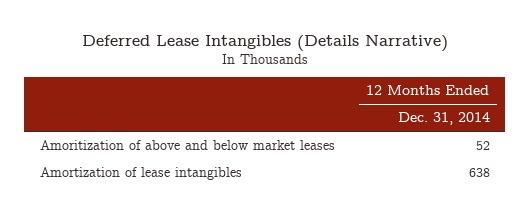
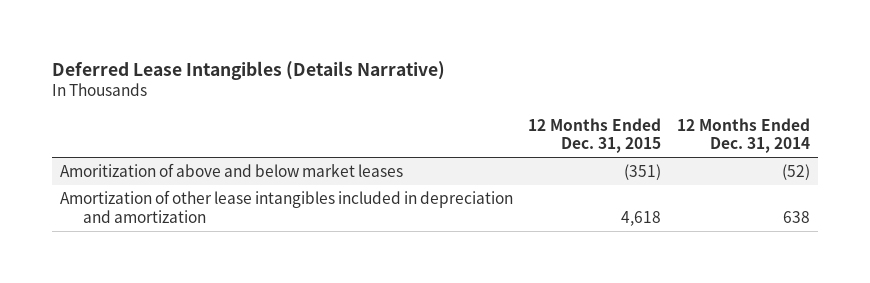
none -> [528,117,662,154] 12 Months Ended Dec. 31, 2015
[475,141,490,151] 52 -> [781,164,810,181] (52)
[40,167,243,181] Amortization of lease intangibles -> [59,190,513,223] Amortization of other lease intangibles included in depreciation and amortization

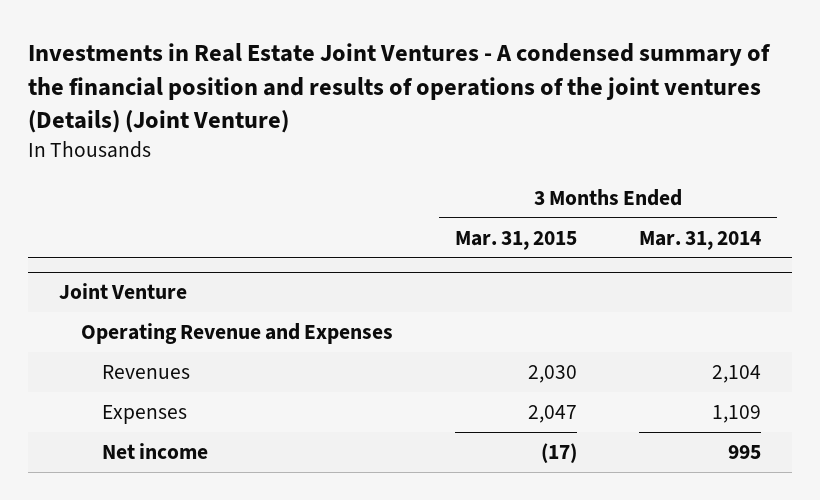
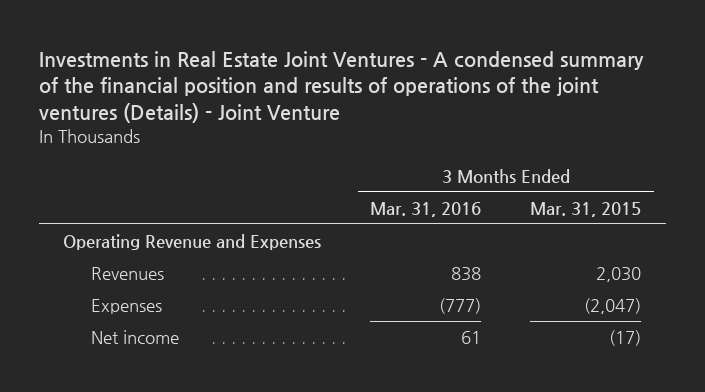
[28,43,772,133] Investments in Real Estate Joint Ventures - A condensed summary of the financial position and results of operations of the joint ventures (Details) (Joint Venture) -> [38,50,644,124] Investments in Real Estate Joint Ventures - A condensed summary of the financial position and results of operations of the joint ventures (Details) - Joint Venture
[639,230,762,250] Mar. 31, 2014 -> none
none -> [370,201,482,217] Mar. 31, 2016
[59,283,188,300] Joint Venture -> none
[527,404,577,423] 2,047 -> [584,298,642,315] (2,047)

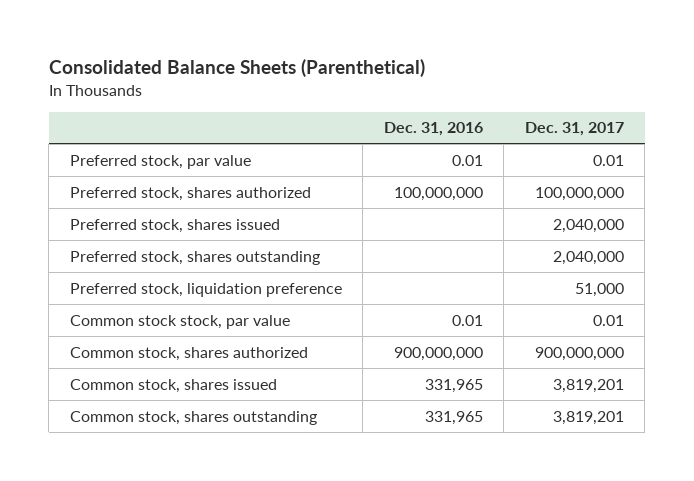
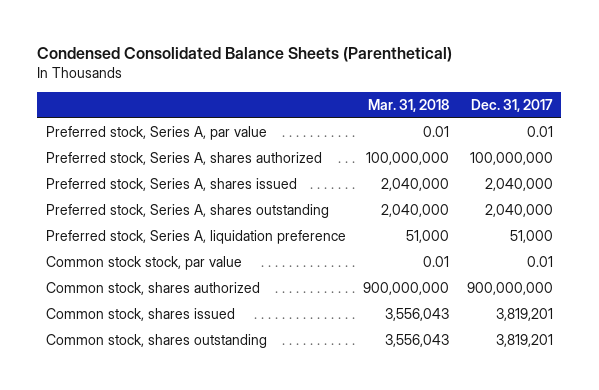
[48,58,425,77] Consolidated Balance Sheets (Parenthetical) -> [37,47,453,63] Condensed Consolidated Balance Sheets (Parenthetical)
[383,122,483,137] Dec. 31, 2016 -> none
none -> [368,99,450,113] Mar. 31, 2018
[69,154,251,169] Preferred stock, par value -> [46,126,268,141] Preferred stock, Series A, par value
[69,186,311,201] Preferred stock, shares authorized -> [46,152,323,166] Preferred stock, Series A, shares authorized
[69,218,280,233] Preferred stock, shares issued -> [46,178,298,192] Preferred stock, Series A, shares issued
[69,250,320,265] Preferred stock, shares outstanding -> [46,204,330,219] Preferred stock, Series A, shares outstanding
[69,282,342,297] Preferred stock, liquidation preference -> [46,230,347,245] Preferred stock, Series A, liquidation preference

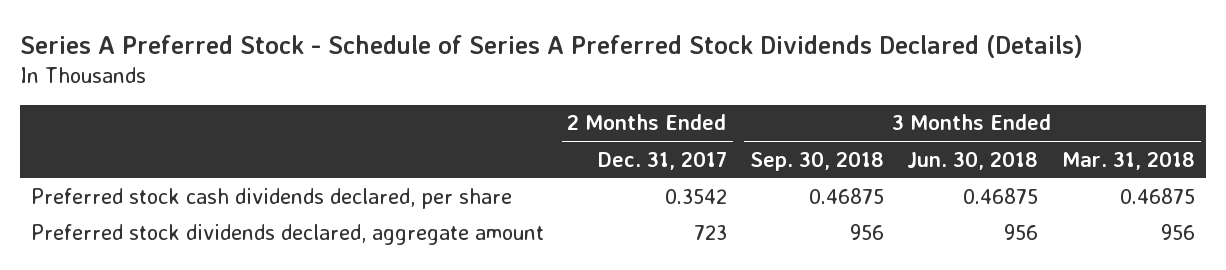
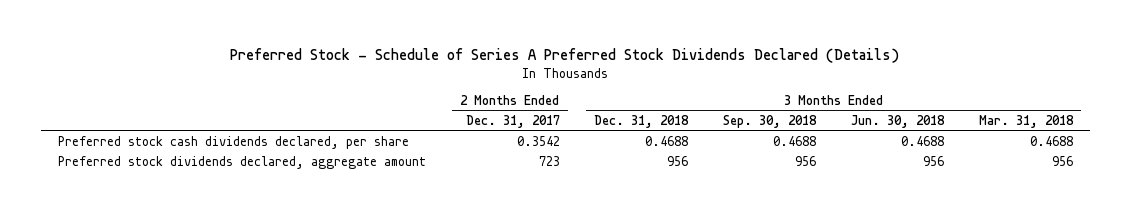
[19,34,1083,58] Series A Preferred Stock - Schedule of Series A Preferred Stock Dividends Declared (Details) -> [230,48,900,64] Preferred Stock - Schedule of Series A Preferred Stock Dividends Declared (Details)
none -> [594,115,690,129] Dec. 31, 2018
[809,187,885,204] 0.46875 -> [773,136,817,147] 0.4688
[963,187,1039,204] 0.46875 -> [901,136,945,147] 0.4688
[1119,187,1195,204] 0.46875 -> [1029,136,1073,147] 0.4688

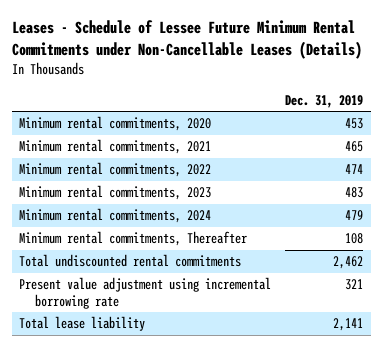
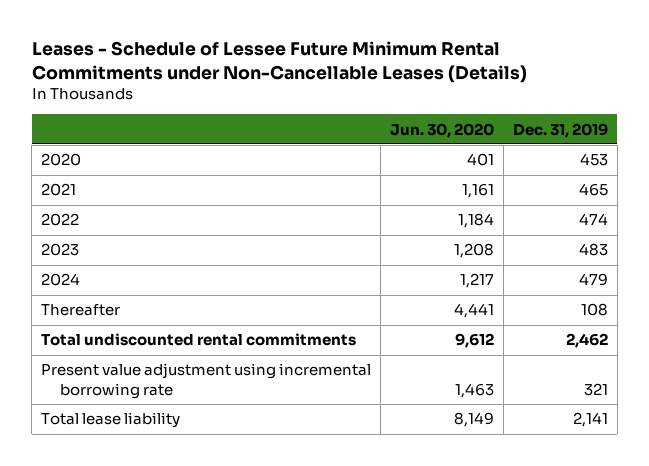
none -> [389,122,494,138] Jun. 30, 2020
[18,116,211,132] Minimum rental commitments, 2020 -> [41,153,82,167] 2020
[18,139,211,155] Minimum rental commitments, 2021 -> [41,183,77,197] 2021
[18,162,211,178] Minimum rental commitments, 2022 -> [41,213,80,227] 2022
[18,185,211,201] Minimum rental commitments, 2023 -> [41,243,80,257] 2023
[18,208,211,224] Minimum rental commitments, 2024 -> [41,273,81,287] 2024
[18,231,247,247] Minimum rental commitments, Thereafter -> [41,304,121,317] Thereafter

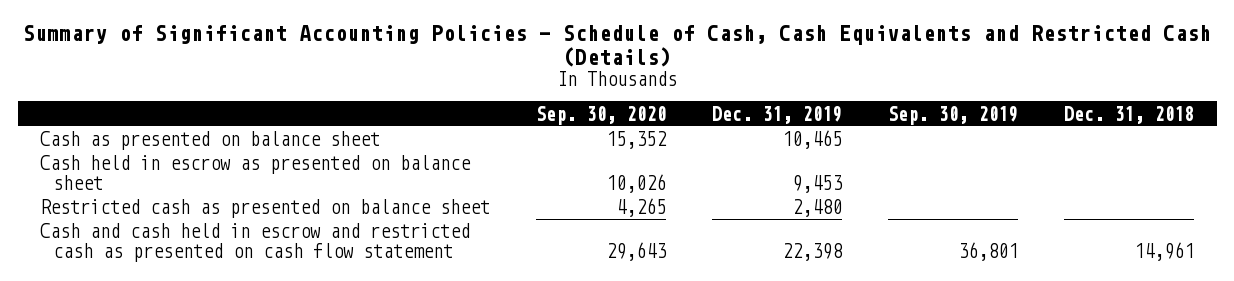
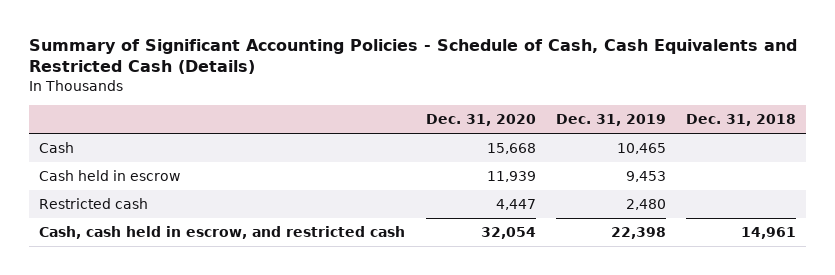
[536,105,667,125] Sep. 30, 2020 -> none
[887,105,1018,125] Sep. 30, 2019 -> none
none -> [425,114,536,127] Dec. 31, 2020
[40,131,381,151] Cash as presented on balance sheet -> [39,142,75,154] Cash
[40,155,472,190] Cash held in escrow as presented on balance sheet -> [39,170,181,182] Cash held in escrow
[40,199,491,219] Restricted cash as presented on balance sheet -> [39,198,149,210] Restricted cash
[40,223,471,262] Cash and cash held in escrow and restricted cash as presented on cash flow statement -> [39,226,406,240] Cash, cash held in escrow, and restricted cash

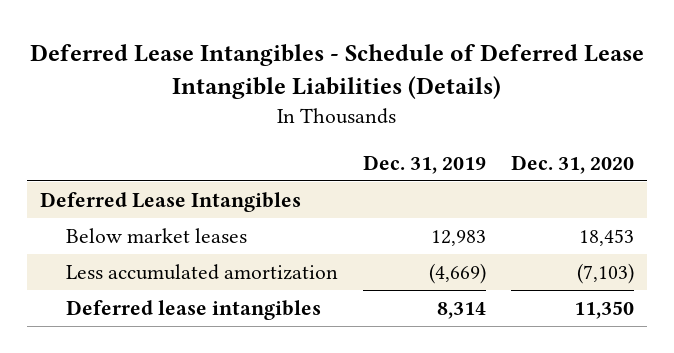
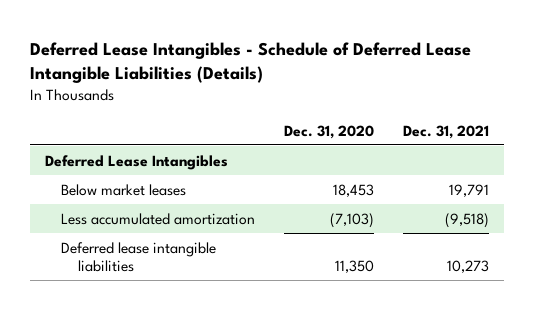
[363,154,487,174] Dec. 31, 2019 -> none
none -> [403,124,490,139] Dec. 31, 2021
[66,300,322,321] Deferred lease intangibles -> [61,241,217,272] Deferred lease intangible liabilities

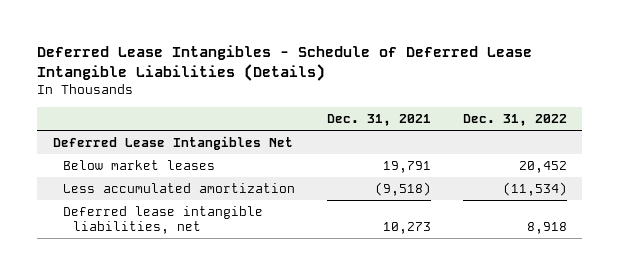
[284,124,375,139] Dec. 31, 2020 -> none
none -> [462,114,567,127] Dec. 31, 2022
[44,154,228,170] Deferred Lease Intangibles -> [52,136,293,151] Deferred Lease Intangibles Net
[61,241,217,272] Deferred lease intangible liabilities -> [62,206,263,235] Deferred lease intangible liabilities, net

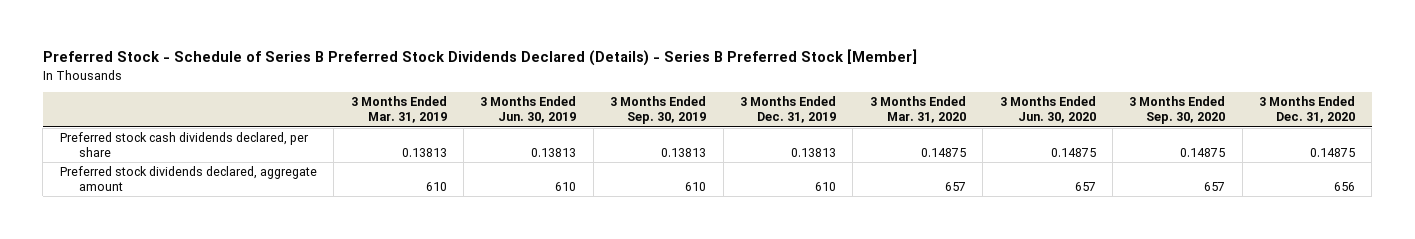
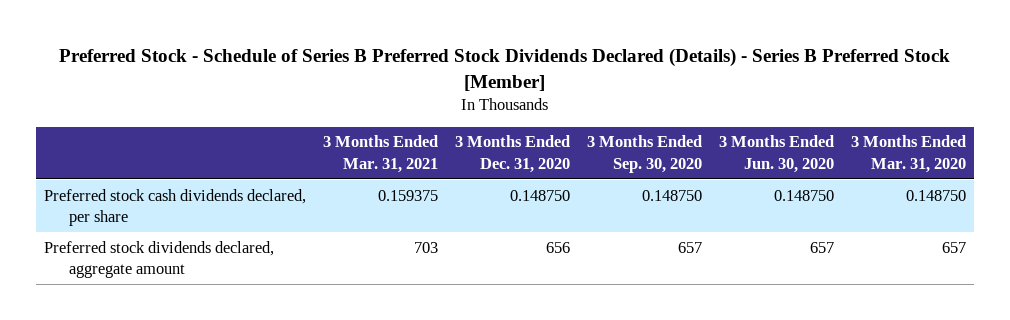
[350,96,447,124] 3 Months Ended Mar. 31, 2019 -> none
[480,96,577,124] 3 Months Ended Jun. 30, 2019 -> none
[610,96,707,125] 3 Months Ended Sep. 30, 2019 -> none
[739,96,836,124] 3 Months Ended Dec. 31, 2019 -> none
none -> [323,135,439,173] 3 Months Ended Mar. 31, 2021
[920,148,966,158] 0.14875 -> [905,189,966,201] 0.148750
[1050,148,1096,158] 0.14875 -> [773,189,834,201] 0.148750
[1180,148,1226,158] 0.14875 -> [642,189,703,201] 0.148750
[1310,148,1356,158] 0.14875 -> [510,189,571,201] 0.148750

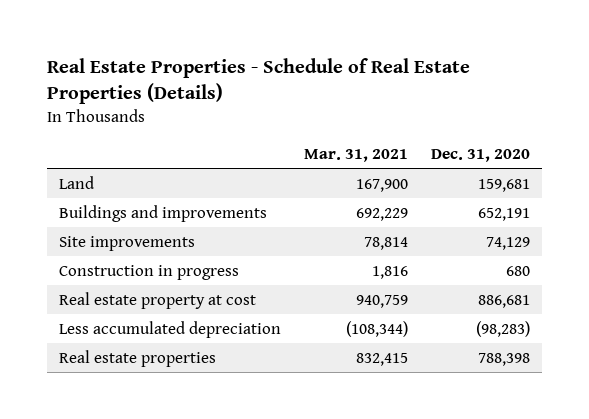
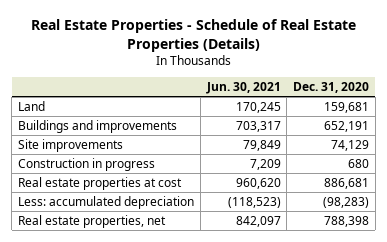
[303,148,408,162] Mar. 31, 2021 -> none
none -> [205,82,281,95] Jun. 30, 2021
[58,291,256,309] Real estate property at cost -> [18,176,183,190] Real estate properties at cost
[58,320,281,338] Less accumulated depreciation -> [18,195,195,209] Less: accumulated depreciation
[58,349,216,367] Real estate properties -> [18,214,167,228] Real estate properties, net

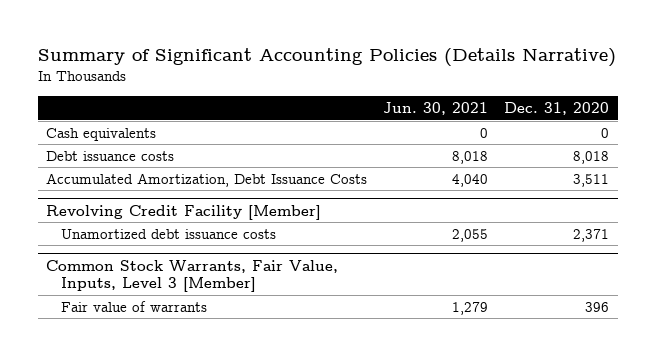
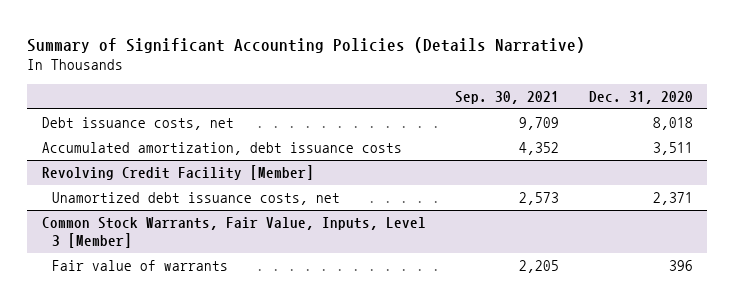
[383,102,489,116] Jun. 30, 2021 -> none
none -> [455,90,560,104] Sep. 30, 2021
[45,127,156,141] Cash equivalents -> none
[45,150,174,161] Debt issuance costs -> [41,117,234,131] Debt issuance costs, net
[45,172,367,187] Accumulated Amortization, Debt Issuance Costs -> [41,142,402,156] Accumulated amortization, debt issuance costs
[60,228,276,239] Unamortized debt issuance costs -> [52,192,341,206] Unamortized debt issuance costs, net

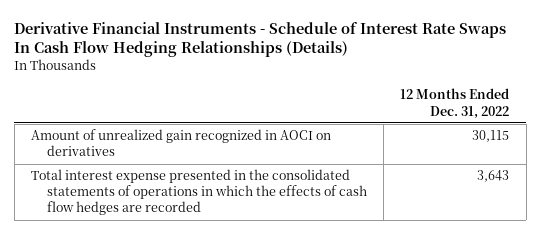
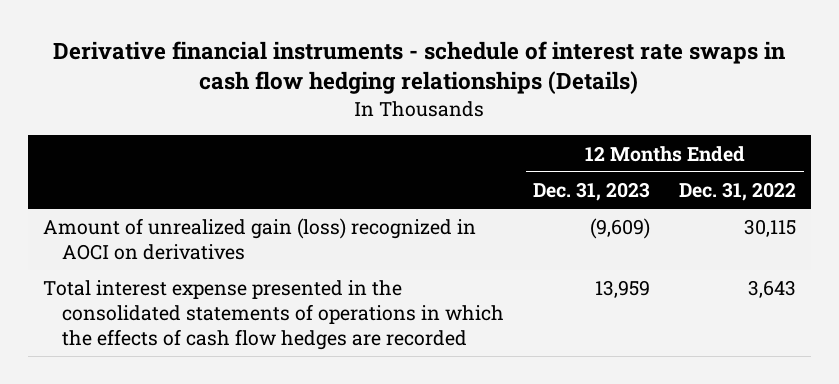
[14,21,507,58] Derivative Financial Instruments - Schedule of Interest Rate Swaps In Cash Flow Hedging Relationships (Details) -> [53,40,786,95] Derivative financial instruments - schedule of interest rate swaps in cash flow hedging relationships (Details)
none -> [532,182,650,202] Dec. 31, 2023
[31,129,332,157] Amount of unrealized gain recognized in AOCI on derivatives -> [42,218,476,261] Amount of unrealized gain (loss) recognized in AOCI on derivatives

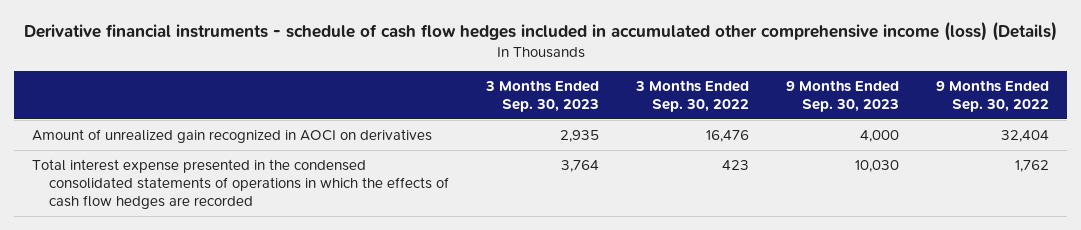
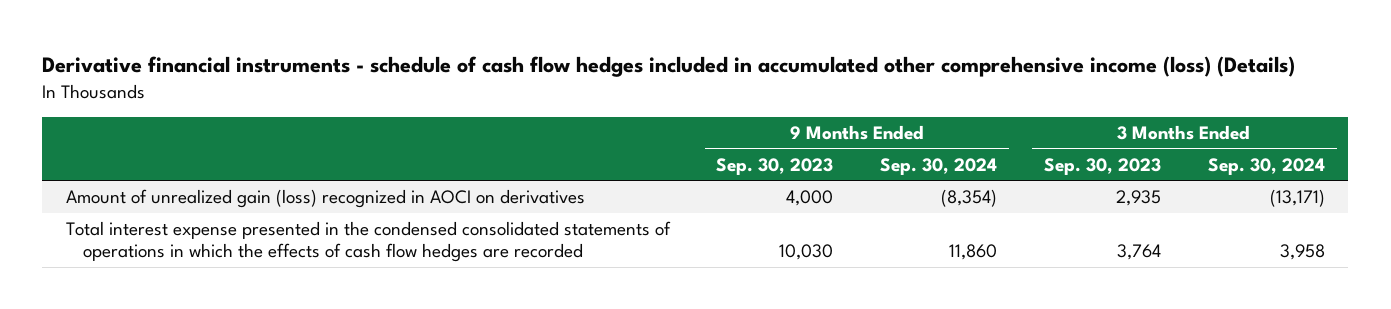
[634,80,749,113] 3 Months Ended Sep. 30, 2022 -> none
[935,80,1049,113] 9 Months Ended Sep. 30, 2022 -> none
none -> [880,157,998,175] Sep. 30, 2024
none -> [1207,157,1325,175] Sep. 30, 2024
[32,128,433,143] Amount of unrealized gain recognized in AOCI on derivatives -> [65,189,585,209] Amount of unrealized gain (loss) recognized in AOCI on derivatives

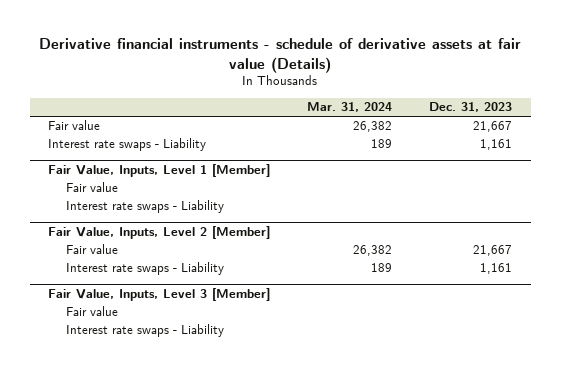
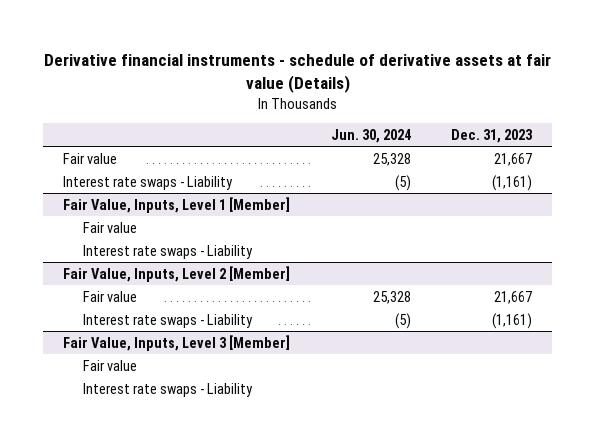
[307,102,393,113] Mar. 31, 2024 -> none
none -> [330,129,411,144] Jun. 30, 2024
[480,139,513,151] 1,161 -> [492,174,533,191] (1,161)
[480,263,513,275] 1,161 -> [492,312,533,329] (1,161)

